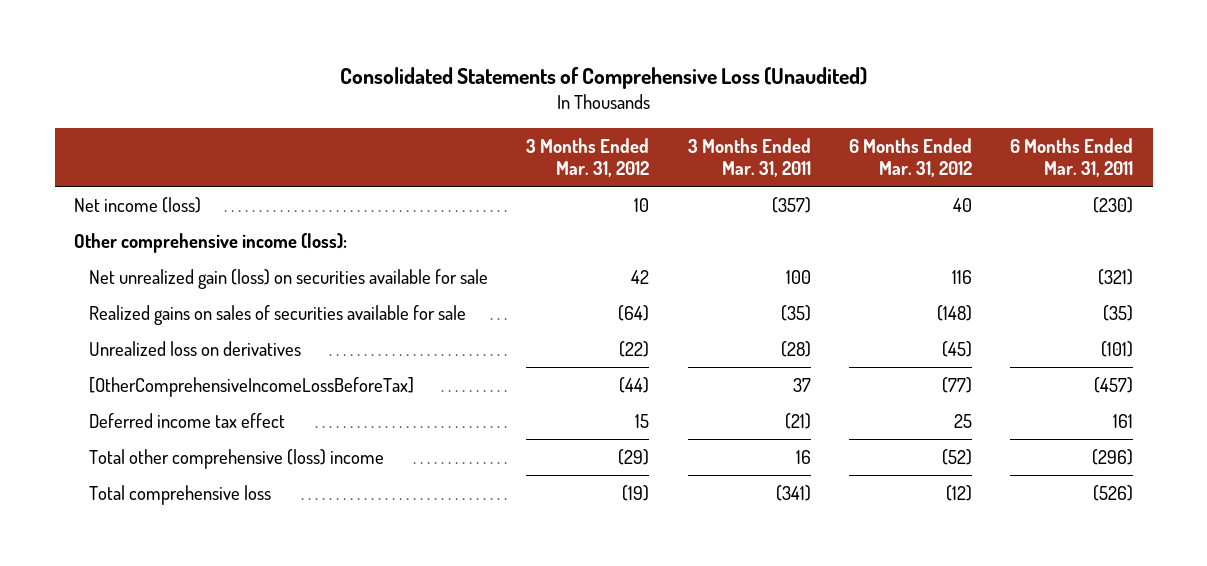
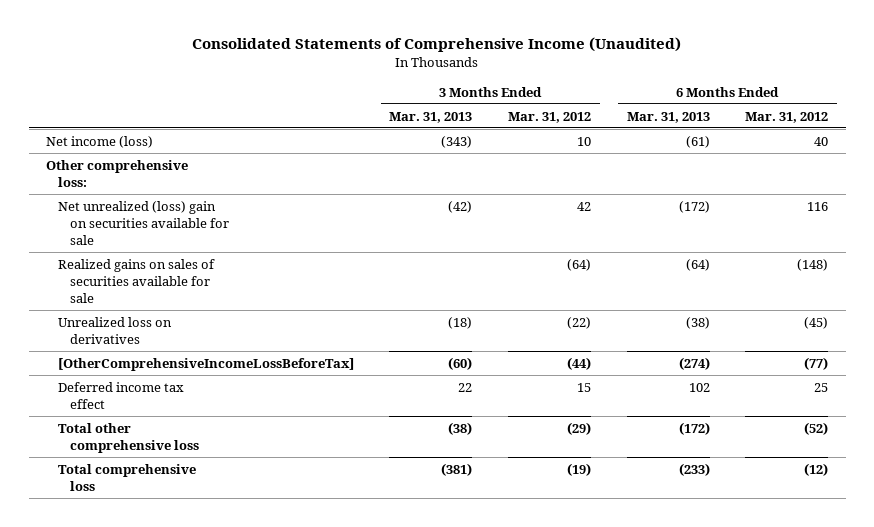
[339,66,867,89] Consolidated Statements of Comprehensive Loss (Unaudited) -> [192,37,682,53] Consolidated Statements of Comprehensive Income (Unaudited)
[687,137,811,177] 3 Months Ended Mar. 31, 2011 -> none
[1010,137,1134,177] 6 Months Ended Mar. 31, 2011 -> none
none -> [389,111,473,123] Mar. 31, 2013
none -> [626,111,710,123] Mar. 31, 2013
[74,232,348,253] Other comprehensive income (loss): -> [46,159,189,187] Other comprehensive loss:
[89,268,489,289] Net unrealized gain (loss) on securities available for sale -> [57,200,229,245] Net unrealized (loss) gain on securities available for sale
[89,448,385,469] Total other comprehensive (loss) income -> [57,422,199,453] Total other comprehensive loss

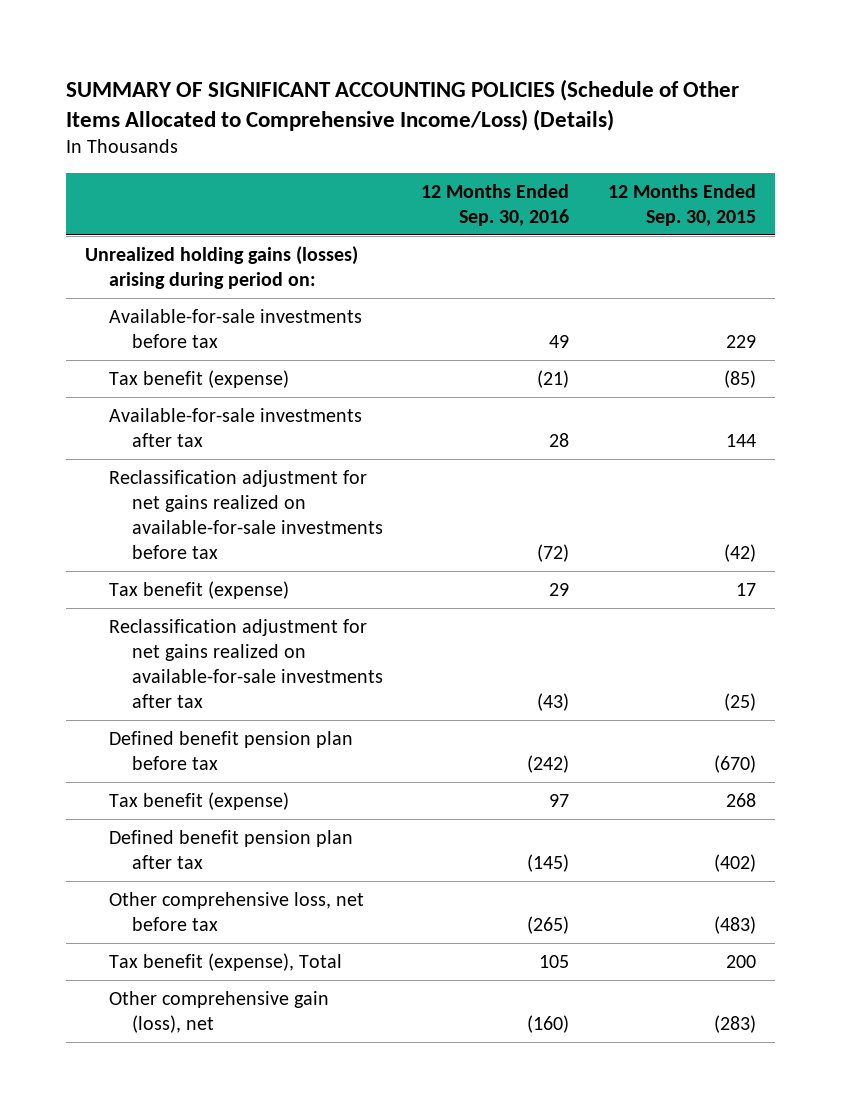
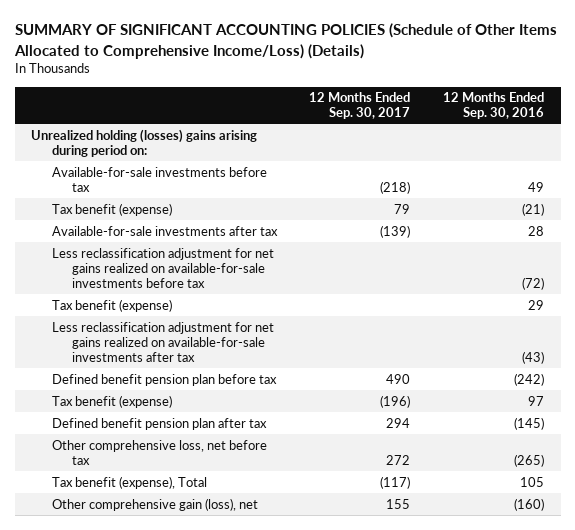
[607,183,756,226] 12 Months Ended Sep. 30, 2015 -> none
none -> [309,92,411,120] 12 Months Ended Sep. 30, 2017
[85,245,359,289] Unrealized holding gains (losses) arising during period on: -> [30,128,257,157] Unrealized holding (losses) gains arising during period on:
[108,469,383,560] Reclassification adjustment for net gains realized on available-for-sale investments before tax -> [51,247,274,289] Less reclassification adjustment for net gains realized on available-for-sale investments before tax
[108,618,383,709] Reclassification adjustment for net gains realized on available-for-sale investments after tax -> [51,321,274,363] Less reclassification adjustment for net gains realized on available-for-sale investments after tax

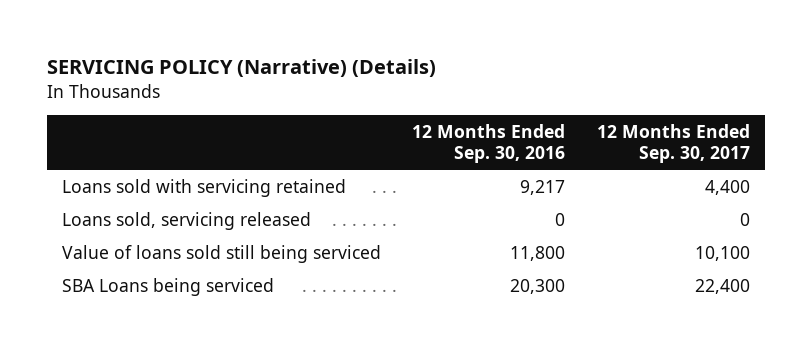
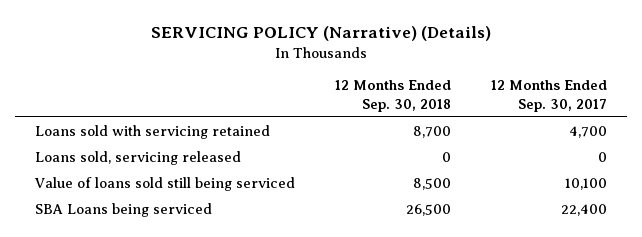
[412,123,566,164] 12 Months Ended Sep. 30, 2016 -> none
none -> [335,80,452,112] 12 Months Ended Sep. 30, 2018
[704,179,750,195] 4,400 -> [569,125,608,138] 4,700

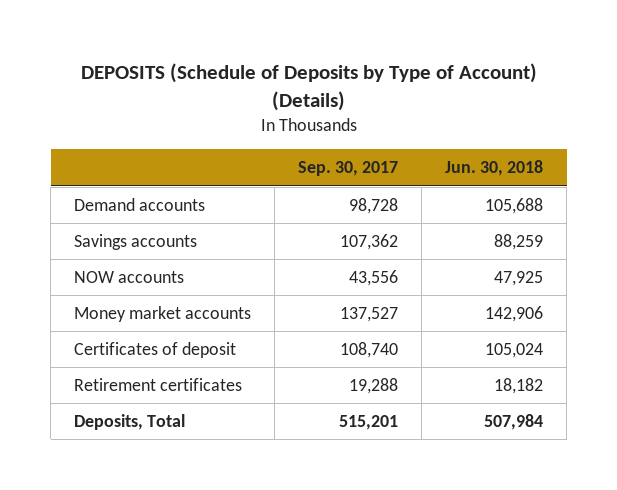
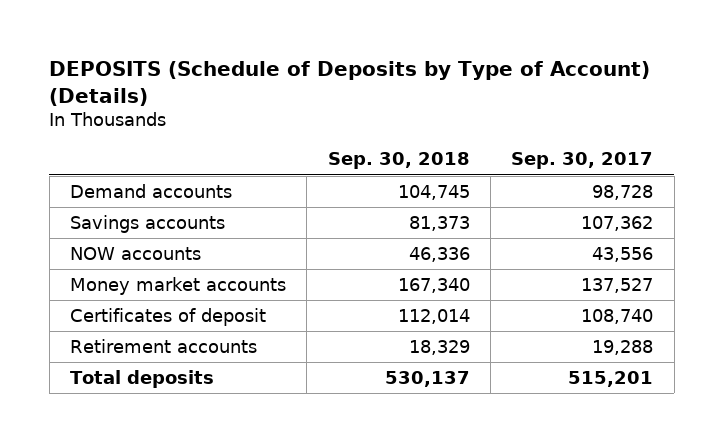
[445,160,544,177] Jun. 30, 2018 -> none
none -> [327,152,470,170] Sep. 30, 2018
[74,378,243,392] Retirement certificates -> [70,338,258,353] Retirement accounts
[74,414,186,431] Deposits, Total -> [70,369,215,388] Total deposits

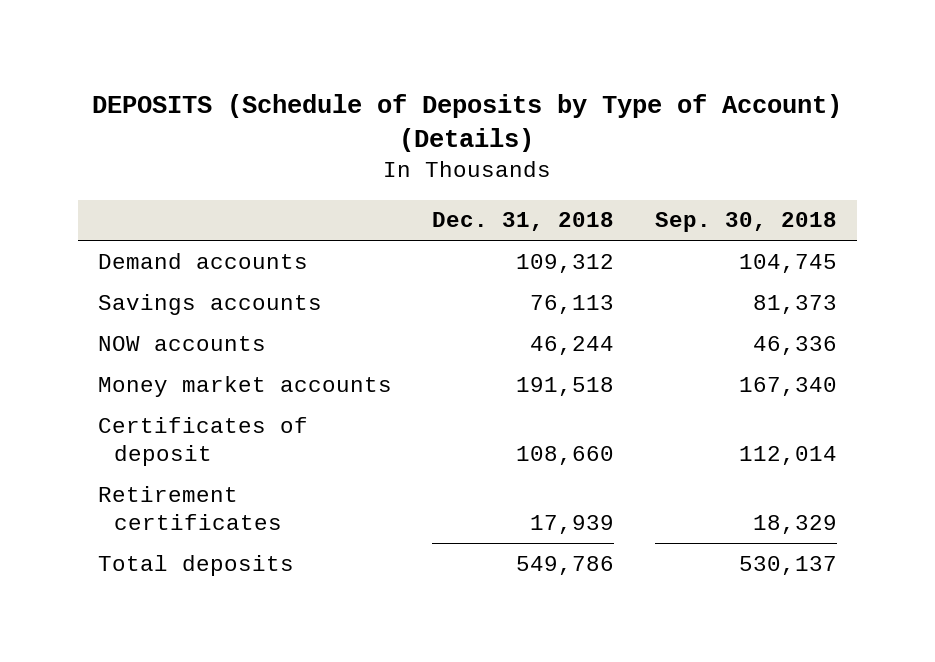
[511,152,654,170] Sep. 30, 2017 -> none
none -> [432,212,615,232] Dec. 31, 2018
[70,338,258,353] Retirement accounts -> [98,485,283,531] Retirement certificates

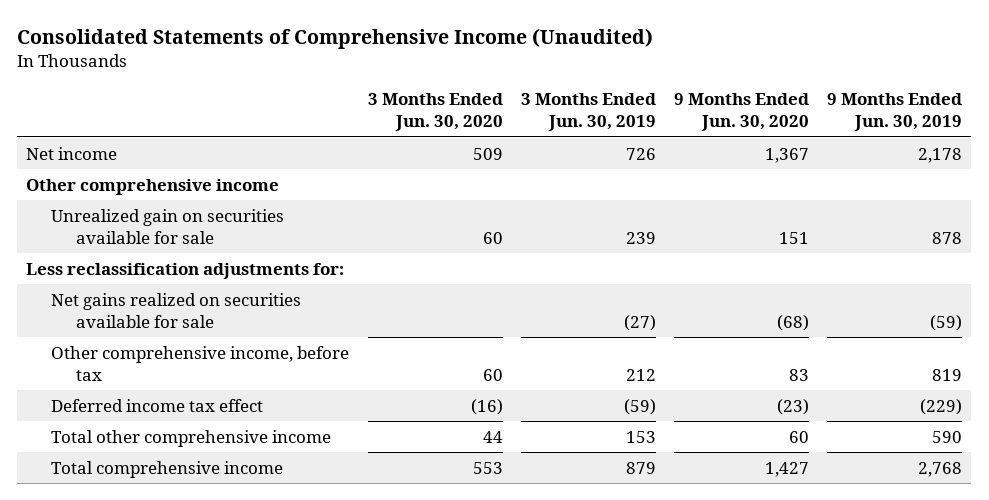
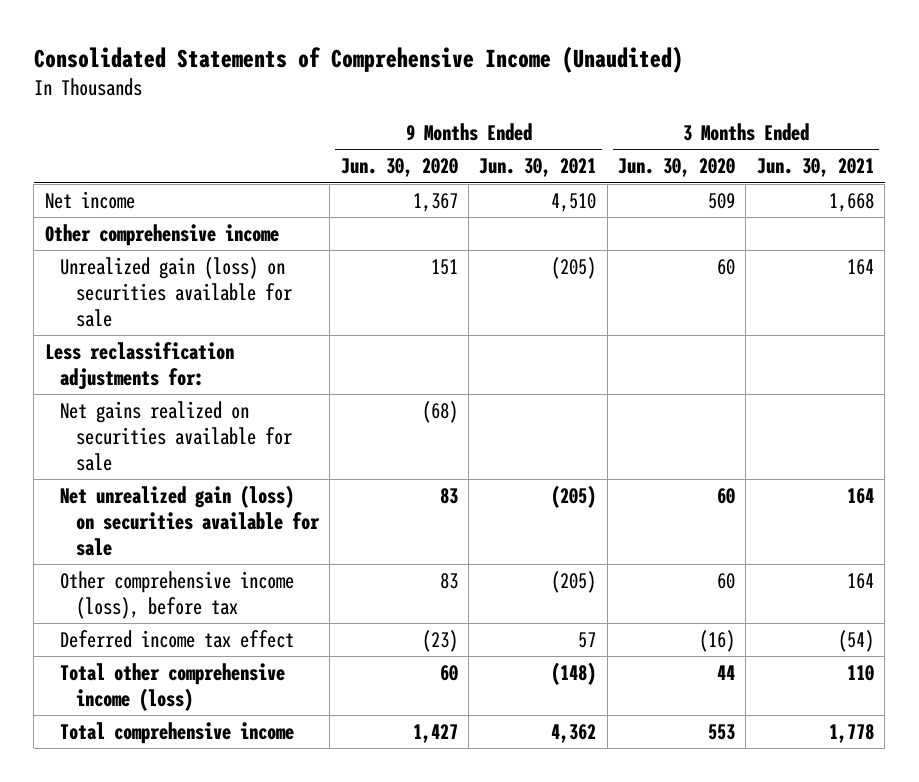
[520,93,656,132] 3 Months Ended Jun. 30, 2019 -> none
[827,93,963,132] 9 Months Ended Jun. 30, 2019 -> none
none -> [479,158,597,178] Jun. 30, 2021
none -> [756,158,874,178] Jun. 30, 2021
[51,208,285,244] Unrealized gain on securities available for sale -> [60,256,292,327] Unrealized gain (loss) on securities available for sale
none -> [60,484,320,556] Net unrealized gain (loss) on securities available for sale
[51,345,350,381] Other comprehensive income, before tax -> [60,570,295,619] Other comprehensive income (loss), before tax
[51,429,332,447] Total other comprehensive income -> [60,662,286,711] Total other comprehensive income (loss)

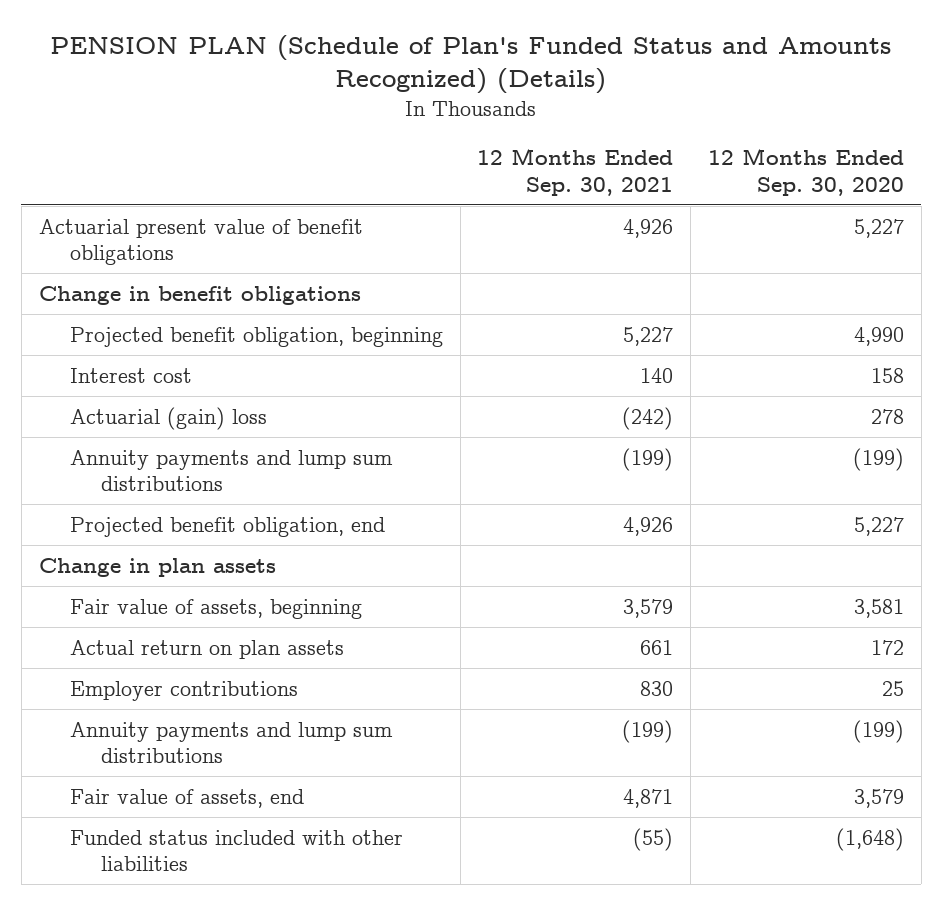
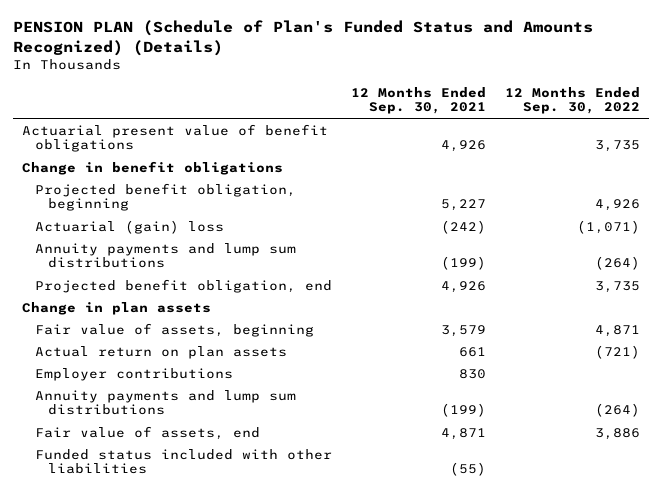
[707,148,904,196] 12 Months Ended Sep. 30, 2020 -> none
none -> [504,86,640,115] 12 Months Ended Sep. 30, 2022
[69,367,192,383] Interest cost -> none

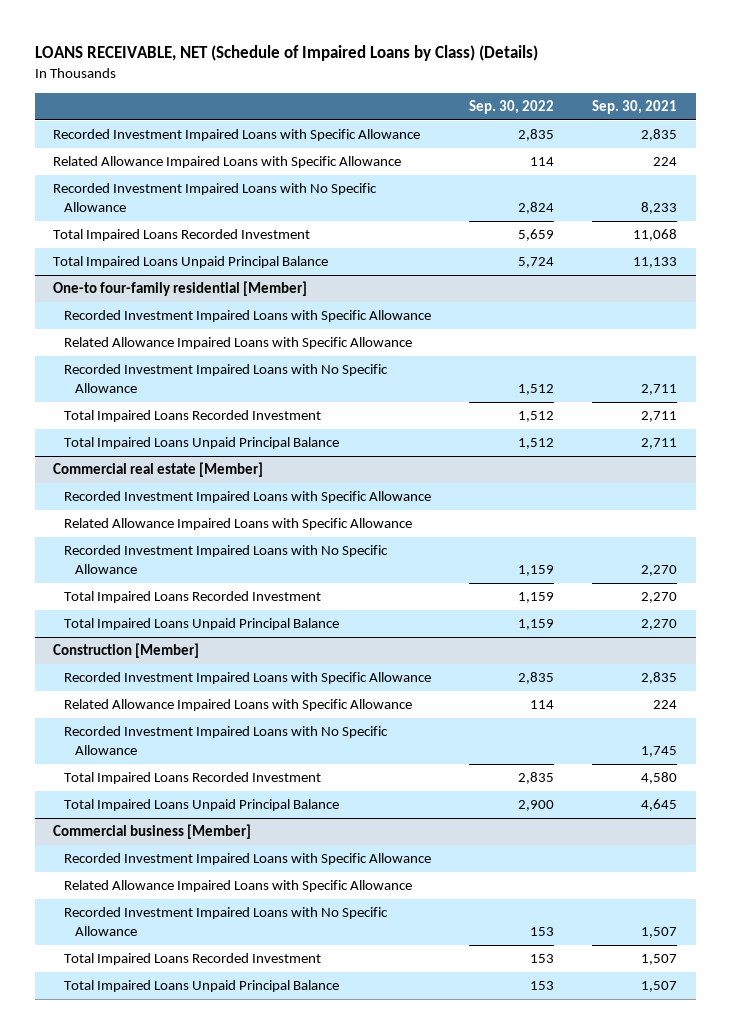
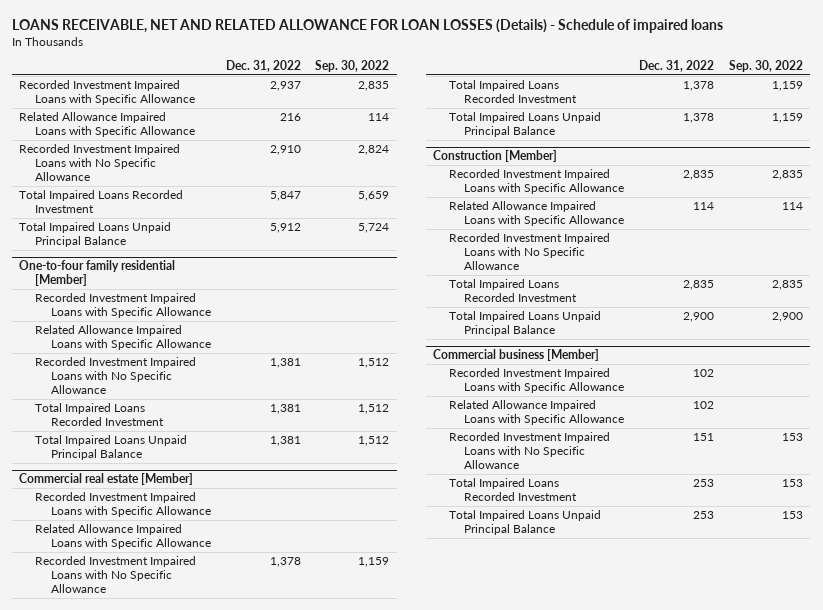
[34,44,538,61] LOANS RECEIVABLE, NET (Schedule of Impaired Loans by Class) (Details) -> [12,19,724,34] LOANS RECEIVABLE, NET AND RELATED ALLOWANCE FOR LOAN LOSSES (Details) - Schedule of impaired loans
[592,100,678,115] Sep. 30, 2021 -> none
none -> [225,60,301,73] Dec. 31, 2022
[53,281,308,297] One-to four-family residential [Member] -> [19,260,176,287] One-to-four family residential [Member]

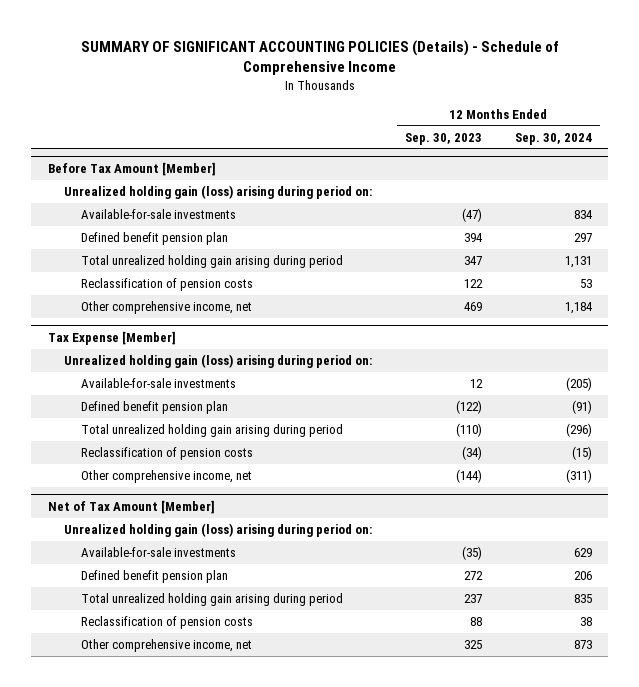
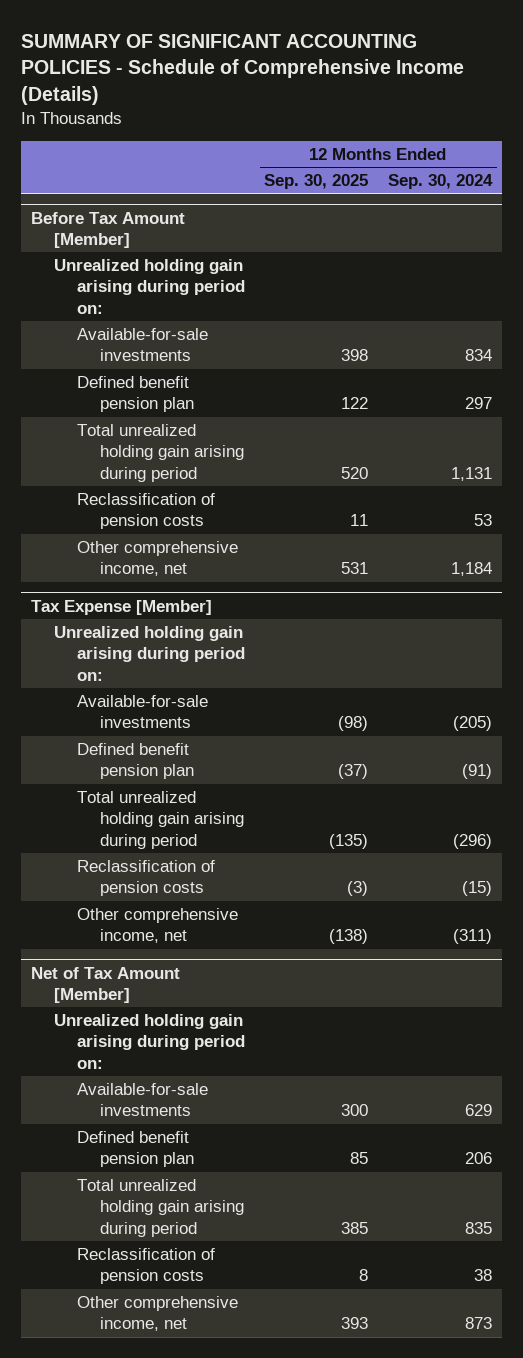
[80,39,559,75] SUMMARY OF SIGNIFICANT ACCOUNTING POLICIES (Details) - Schedule of Comprehensive Income -> [21,33,465,106] SUMMARY OF SIGNIFICANT ACCOUNTING POLICIES - Schedule of Comprehensive Income (Details)
[405,132,483,145] Sep. 30, 2023 -> none
none -> [264,174,369,190] Sep. 30, 2025
[64,185,373,200] Unrealized holding gain (loss) arising during period on: -> [53,258,245,314] Unrealized holding gain arising during period on:
[64,354,373,369] Unrealized holding gain (loss) arising during period on: -> [53,625,245,681] Unrealized holding gain arising during period on:
[64,523,373,538] Unrealized holding gain (loss) arising during period on: -> [53,1013,245,1069] Unrealized holding gain arising during period on:

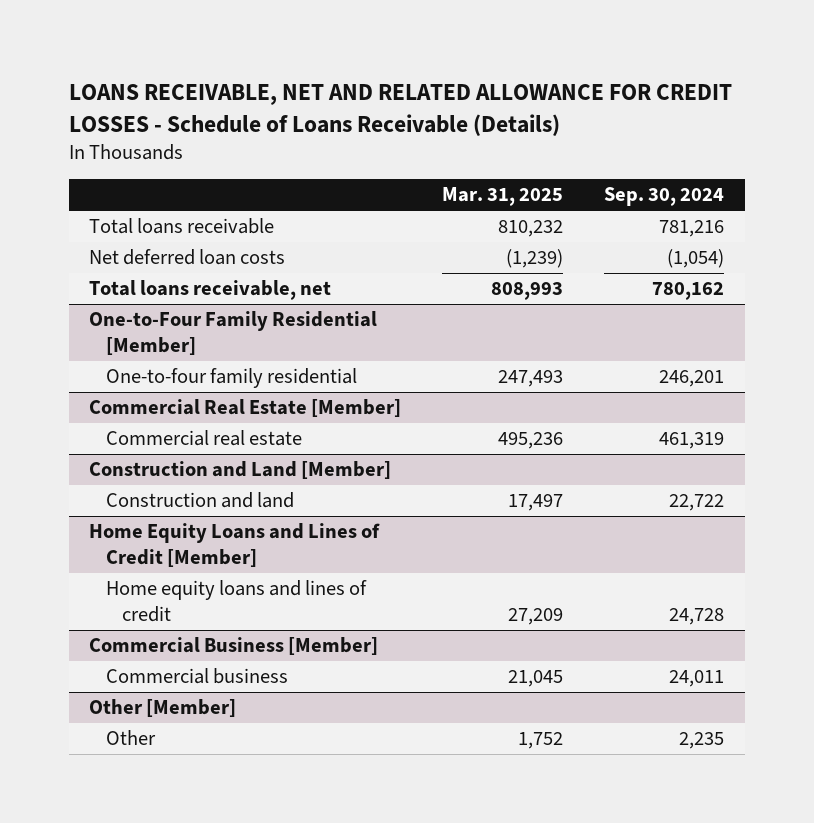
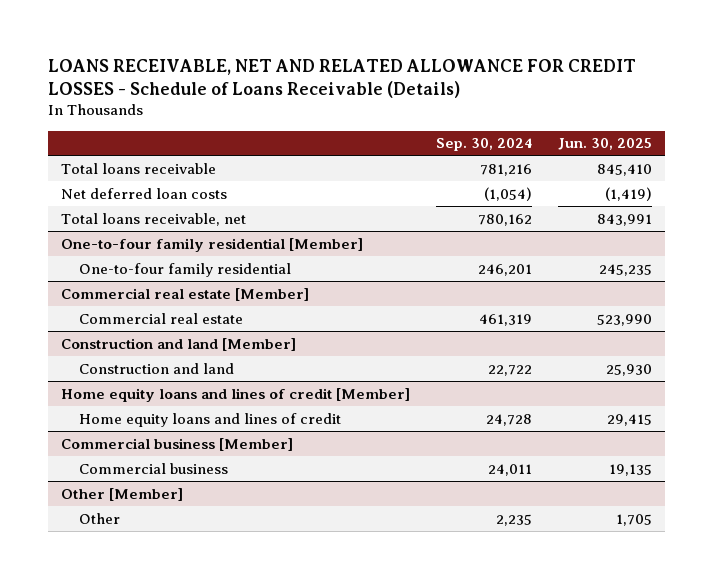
[442,187,564,207] Mar. 31, 2025 -> none
none -> [558,138,653,151] Jun. 30, 2025
[89,311,378,356] One-to-Four Family Residential [Member] -> [61,237,364,252] One-to-four family residential [Member]
[89,399,402,418] Commercial Real Estate [Member] -> [61,287,310,301] Commercial real estate [Member]
[89,461,392,480] Construction and Land [Member] -> [61,337,297,351] Construction and land [Member]
[89,523,381,568] Home Equity Loans and Lines of Credit [Member] -> [61,387,411,402] Home equity loans and lines of credit [Member]
[89,637,379,656] Commercial Business [Member] -> [61,437,294,451] Commercial business [Member]

